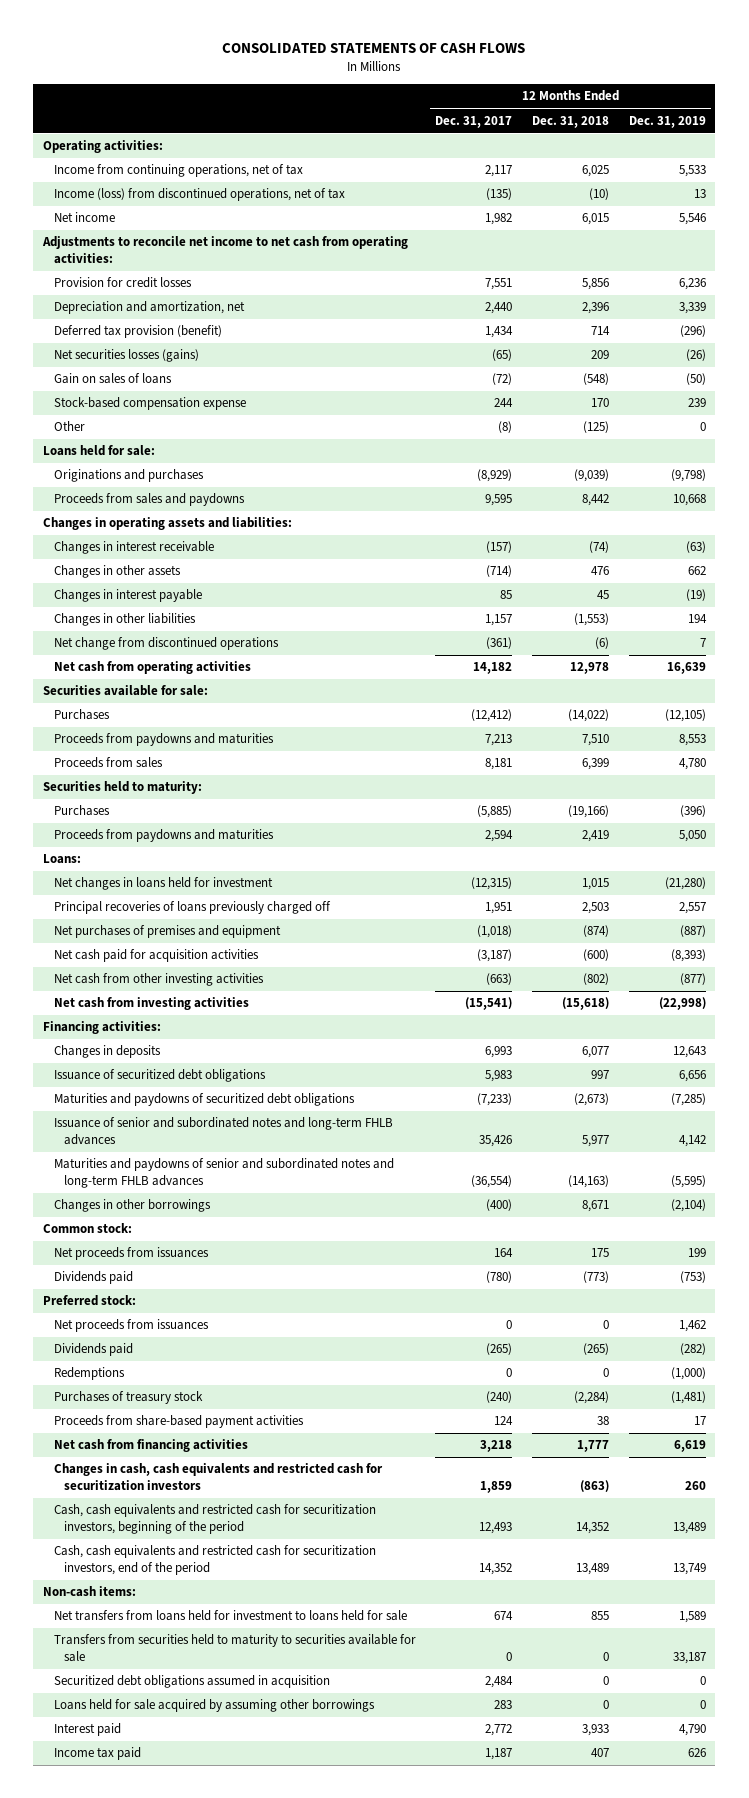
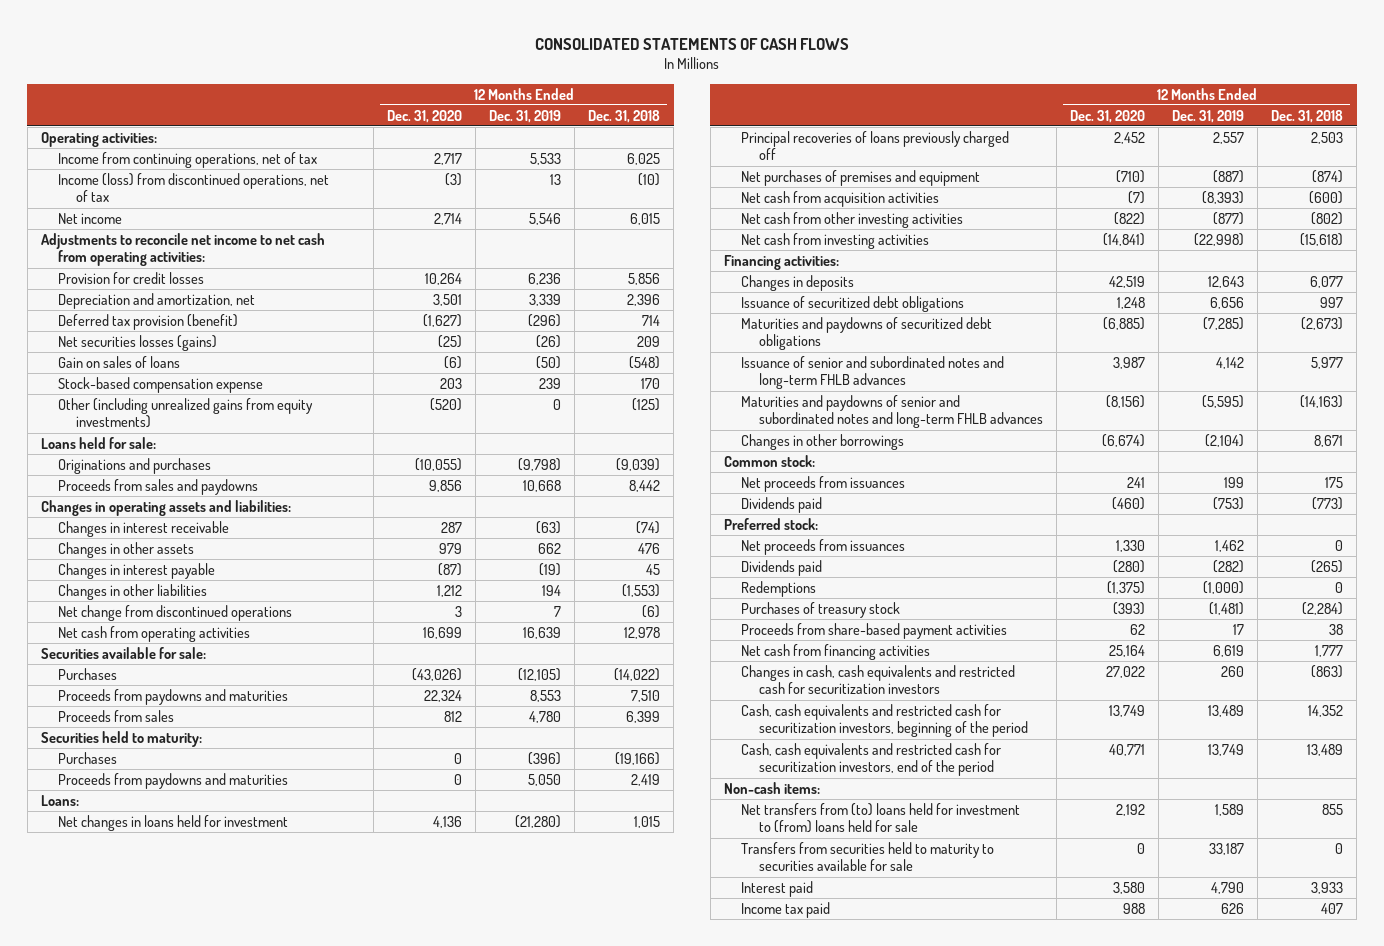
[435,115,513,128] Dec. 31, 2017 -> none
none -> [387,109,463,123] Dec. 31, 2020
[53,421,85,432] Other -> [58,397,314,429] Other (including unrealized gains from equity investments)
[53,949,259,963] Net cash paid for acquisition activities -> [741,190,940,207] Net cash from acquisition activities
[53,1610,407,1622] Net transfers from loans held for investment to loans held for sale -> [741,802,1021,834] Net transfers from (to) loans held for investment to (from) loans held for sale
[53,1675,330,1689] Securitized debt obligations assumed in acquisition -> none
[53,1699,375,1713] Loans held for sale acquired by assuming other borrowings -> none

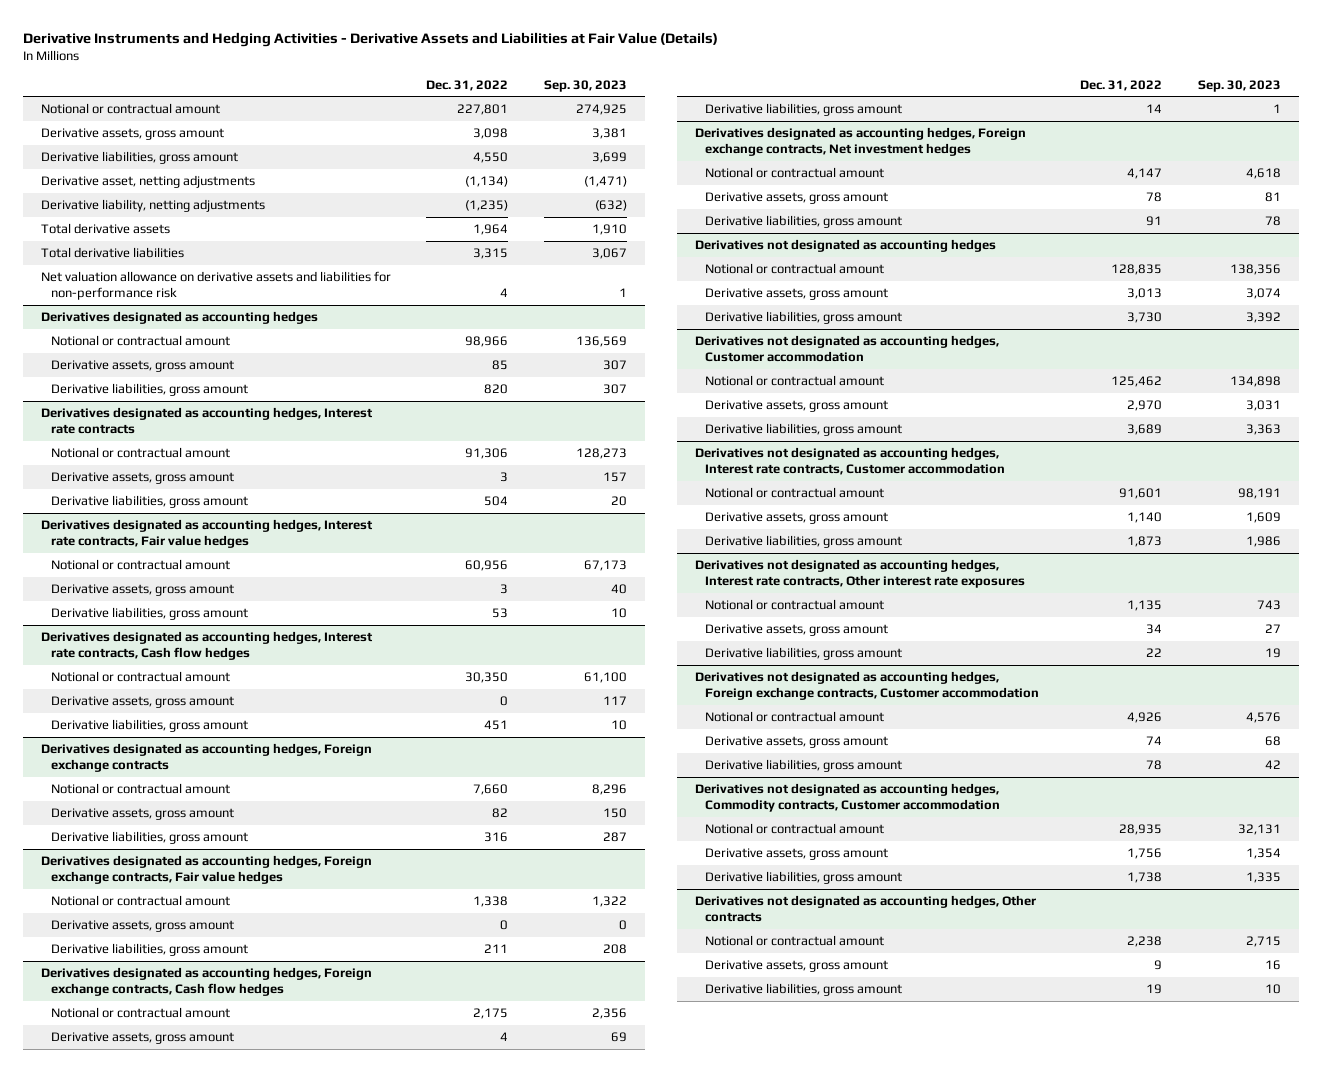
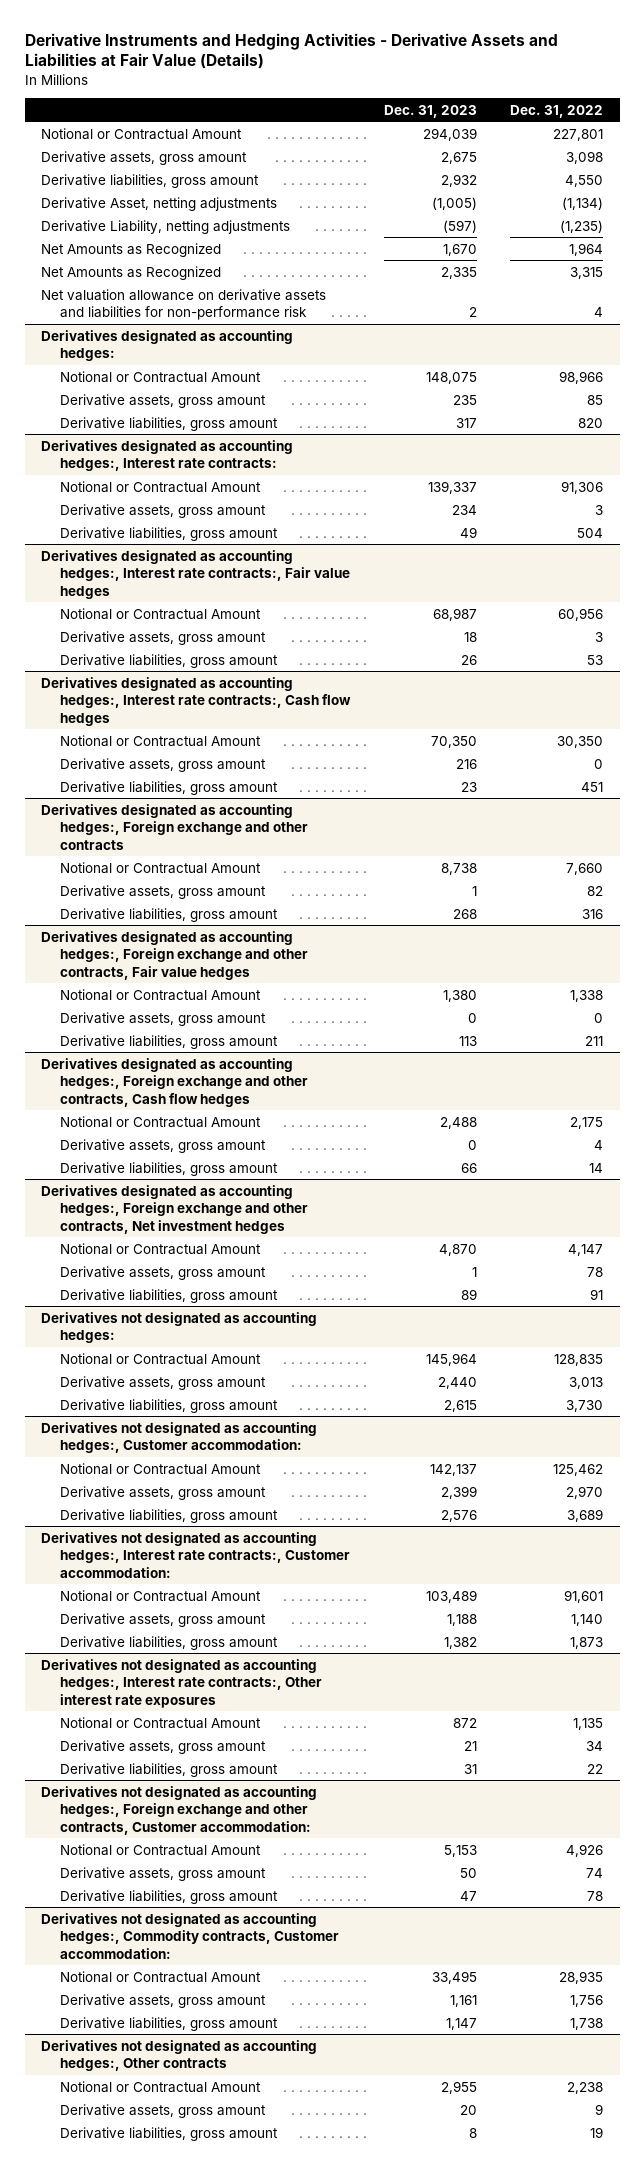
[543,79,627,92] Sep. 30, 2023 -> none
none -> [383,104,477,118] Dec. 31, 2023
[40,102,220,114] Notional or contractual amount -> [41,127,243,140] Notional or Contractual Amount
[40,174,255,188] Derivative asset, netting adjustments -> [41,196,278,211] Derivative Asset, netting adjustments
[40,198,265,212] Derivative liability, netting adjustments -> [41,219,291,234] Derivative Liability, netting adjustments
[40,222,170,234] Total derivative assets -> [41,242,222,257] Net Amounts as Recognized
[40,246,184,258] Total derivative liabilities -> [41,265,222,280] Net Amounts as Recognized
[40,310,318,324] Derivatives designated as accounting hedges -> [41,329,294,362] Derivatives designated as accounting hedges:
[51,334,231,346] Notional or contractual amount -> [60,370,262,383] Notional or Contractual Amount
[40,406,373,434] Derivatives designated as accounting hedges, Interest rate contracts -> [41,439,294,472] Derivatives designated as accounting hedges:, Interest rate contracts:
[51,446,231,458] Notional or contractual amount -> [60,480,262,493] Notional or Contractual Amount
[40,518,373,548] Derivatives designated as accounting hedges, Interest rate contracts, Fair value hedges -> [41,549,351,599] Derivatives designated as accounting hedges:, Interest rate contracts:, Fair value hedges
[51,558,231,570] Notional or contractual amount -> [60,607,262,620] Notional or Contractual Amount
[40,630,373,660] Derivatives designated as accounting hedges, Interest rate contracts, Cash flow hedges -> [41,676,352,726] Derivatives designated as accounting hedges:, Interest rate contracts:, Cash flow hedges
[51,670,231,682] Notional or contractual amount -> [60,734,262,747] Notional or Contractual Amount
[40,742,372,772] Derivatives designated as accounting hedges, Foreign exchange contracts -> [41,803,309,850] Derivatives designated as accounting hedges:, Foreign exchange and other contracts
[51,782,231,794] Notional or contractual amount -> [60,861,262,874] Notional or Contractual Amount
[40,854,372,884] Derivatives designated as accounting hedges, Foreign exchange contracts, Fair value hedges -> [41,930,309,980] Derivatives designated as accounting hedges:, Foreign exchange and other contracts, Fair value hedges
[51,894,231,906] Notional or contractual amount -> [60,988,262,1001] Notional or Contractual Amount
[40,966,372,996] Derivatives designated as accounting hedges, Foreign exchange contracts, Cash flow hedges -> [41,1057,309,1107] Derivatives designated as accounting hedges:, Foreign exchange and other contracts, Cash flow hedges
[51,1006,231,1018] Notional or contractual amount -> [60,1115,262,1128] Notional or Contractual Amount
[694,126,1026,156] Derivatives designated as accounting hedges, Foreign exchange contracts, Net investment hedges -> [41,1184,309,1234] Derivatives designated as accounting hedges:, Foreign exchange and other contracts, Net investment hedges
[705,166,885,178] Notional or contractual amount -> [60,1242,262,1255] Notional or Contractual Amount
[694,238,996,252] Derivatives not designated as accounting hedges -> [41,1311,318,1344] Derivatives not designated as accounting hedges:
[705,262,885,274] Notional or contractual amount -> [60,1352,262,1365] Notional or Contractual Amount
[694,334,999,362] Derivatives not designated as accounting hedges, Customer accommodation -> [41,1421,318,1454] Derivatives not designated as accounting hedges:, Customer accommodation:
[705,374,885,386] Notional or contractual amount -> [60,1462,262,1475] Notional or Contractual Amount
[694,446,1006,475] Derivatives not designated as accounting hedges, Interest rate contracts, Customer accommodation -> [41,1531,351,1578] Derivatives not designated as accounting hedges:, Interest rate contracts:, Customer accommodation:
[705,486,885,498] Notional or contractual amount -> [60,1589,262,1602] Notional or Contractual Amount
[694,558,1026,588] Derivatives not designated as accounting hedges, Interest rate contracts, Other interest rate exposures -> [41,1658,323,1708] Derivatives not designated as accounting hedges:, Interest rate contracts:, Other interest rate exposures
[705,598,885,610] Notional or contractual amount -> [60,1716,262,1729] Notional or Contractual Amount
[694,670,1040,700] Derivatives not designated as accounting hedges, Foreign exchange contracts, Customer accommodation -> [41,1785,318,1835] Derivatives not designated as accounting hedges:, Foreign exchange and other contracts, Customer accommodation:
[705,710,885,722] Notional or contractual amount -> [60,1843,262,1856] Notional or Contractual Amount
[694,782,1001,812] Derivatives not designated as accounting hedges, Commodity contracts, Customer accommodation -> [41,1912,340,1959] Derivatives not designated as accounting hedges:, Commodity contracts, Customer accommodation:
[705,822,885,834] Notional or contractual amount -> [60,1970,262,1983] Notional or Contractual Amount
[694,894,1036,922] Derivatives not designated as accounting hedges, Other contracts -> [41,2039,318,2072] Derivatives not designated as accounting hedges:, Other contracts
[705,934,885,946] Notional or contractual amount -> [60,2080,262,2093] Notional or Contractual Amount

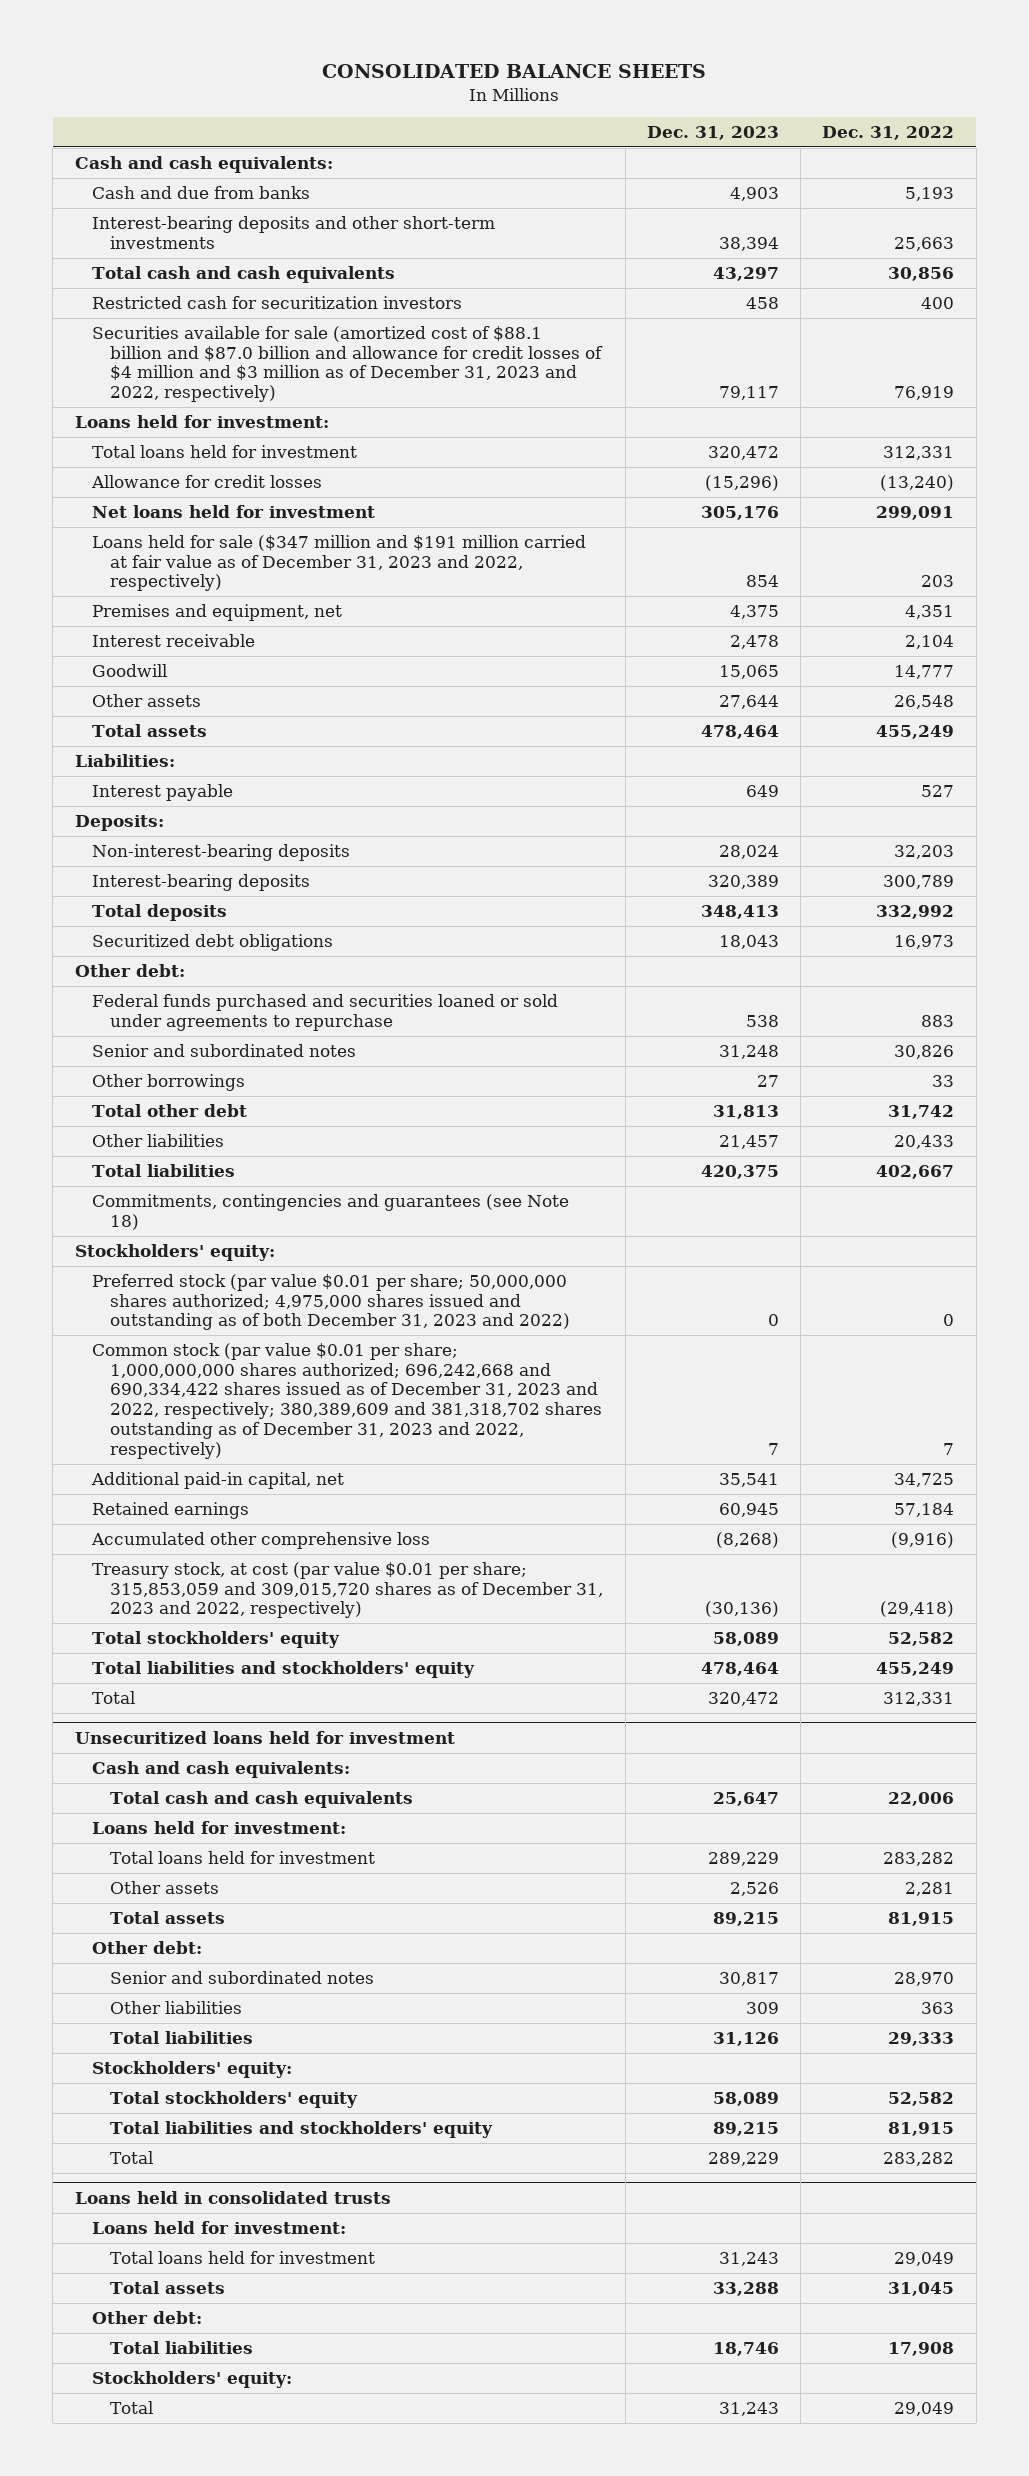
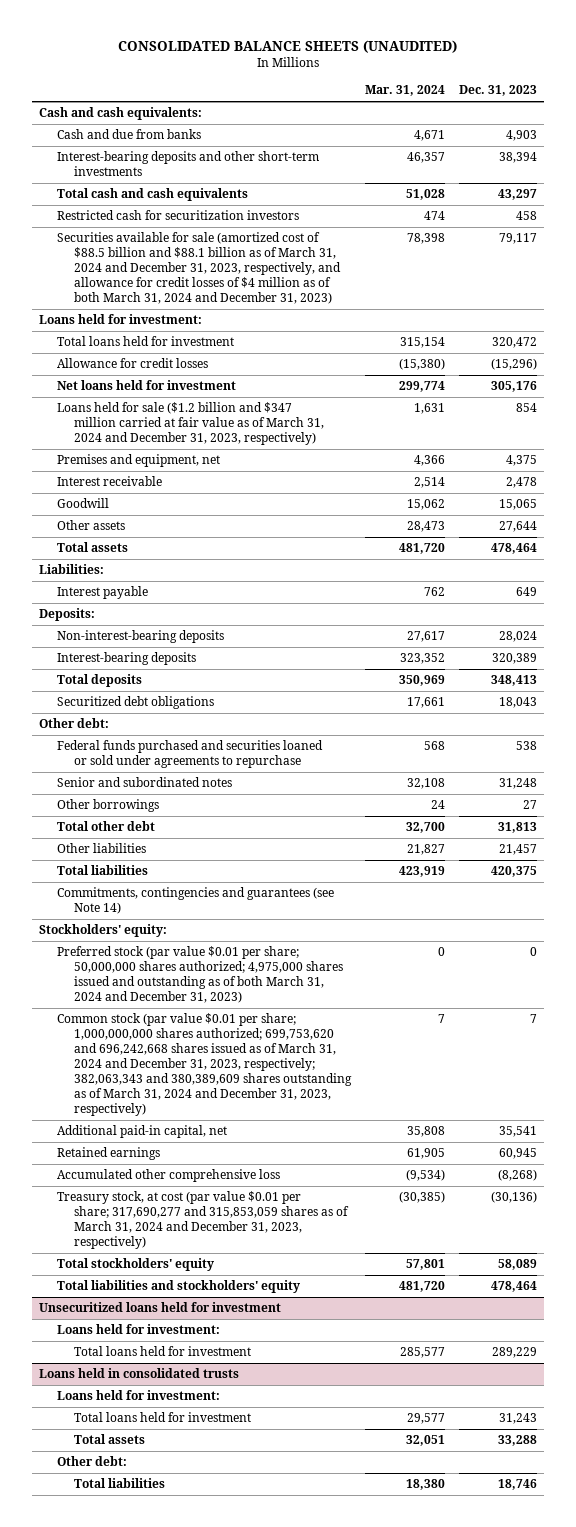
[322,64,707,79] CONSOLIDATED BALANCE SHEETS -> [118,39,458,53] CONSOLIDATED BALANCE SHEETS (UNAUDITED)
[822,125,955,140] Dec. 31, 2022 -> none
none -> [364,85,445,97] Mar. 31, 2024
[92,325,604,403] Securities available for sale (amortized cost of $88.1 billion and $87.0 billion and allowance for credit losses of $4 million and $3 million as of December 31, 2023 and 2022, respectively) -> [56,232,341,305] Securities available for sale (amortized cost of $88.5 billion and $88.1 billion as of March 31, 2024 and December 31, 2023, respectively, and allowance for credit losses of $4 million as of both March 31, 2024 and December 31, 2023)
[92,534,587,592] Loans held for sale ($347 million and $191 million carried at fair value as of December 31, 2023 and 2022, respectively) -> [56,402,324,446] Loans held for sale ($1.2 billion and $347 million carried at fair value as of March 31, 2024 and December 31, 2023, respectively)
[92,1193,570,1230] Commitments, contingencies and guarantees (see Note 18) -> [56,887,334,915] Commitments, contingencies and guarantees (see Note 14)
[92,1273,571,1331] Preferred stock (par value $0.01 per share; 50,000,000 shares authorized; 4,975,000 shares issued and outstanding as of both December 31, 2023 and 2022) -> [56,946,343,1004] Preferred stock (par value $0.01 per share; 50,000,000 shares authorized; 4,975,000 shares issued and outstanding as of both March 31, 2024 and December 31, 2023)
[92,1342,603,1459] Common stock (par value $0.01 per share; 1,000,000,000 shares authorized; 696,242,668 and 690,334,422 shares issued as of December 31, 2023 and 2022, respectively; 380,389,609 and 381,318,702 shares outstanding as of December 31, 2023 and 2022, respectively) -> [56,1013,352,1116] Common stock (par value $0.01 per share; 1,000,000,000 shares authorized; 699,753,620 and 696,242,668 shares issued as of March 31, 2024 and December 31, 2023, respectively; 382,063,343 and 380,389,609 shares outstanding as of March 31, 2024 and December 31, 2023, respectively)
[92,1561,604,1619] Treasury stock, at cost (par value $0.01 per share; 315,853,059 and 309,015,720 shares as of December 31, 2023 and 2022, respectively) -> [56,1191,349,1250] Treasury stock, at cost (par value $0.01 per share; 317,690,277 and 315,853,059 shares as of March 31, 2024 and December 31, 2023, respectively)
[92,1690,136,1704] Total -> none
[92,1760,351,1778] Cash and cash equivalents: -> none
[110,1790,414,1808] Total cash and cash equivalents -> none
[110,1880,220,1894] Other assets -> none
[110,1910,226,1924] Total assets -> none
[92,1940,203,1954] Other debt: -> none
[110,1970,375,1984] Senior and subordinated notes -> none
[110,2000,243,2014] Other liabilities -> none
[110,2030,254,2044] Total liabilities -> none
[92,2060,293,2078] Stockholders' equity: -> none
[110,2090,359,2108] Total stockholders' equity -> none
[110,2120,494,2138] Total liabilities and stockholders' equity -> none
[110,2150,154,2164] Total -> none
[92,2370,293,2388] Stockholders' equity: -> none
[110,2400,154,2414] Total -> none

